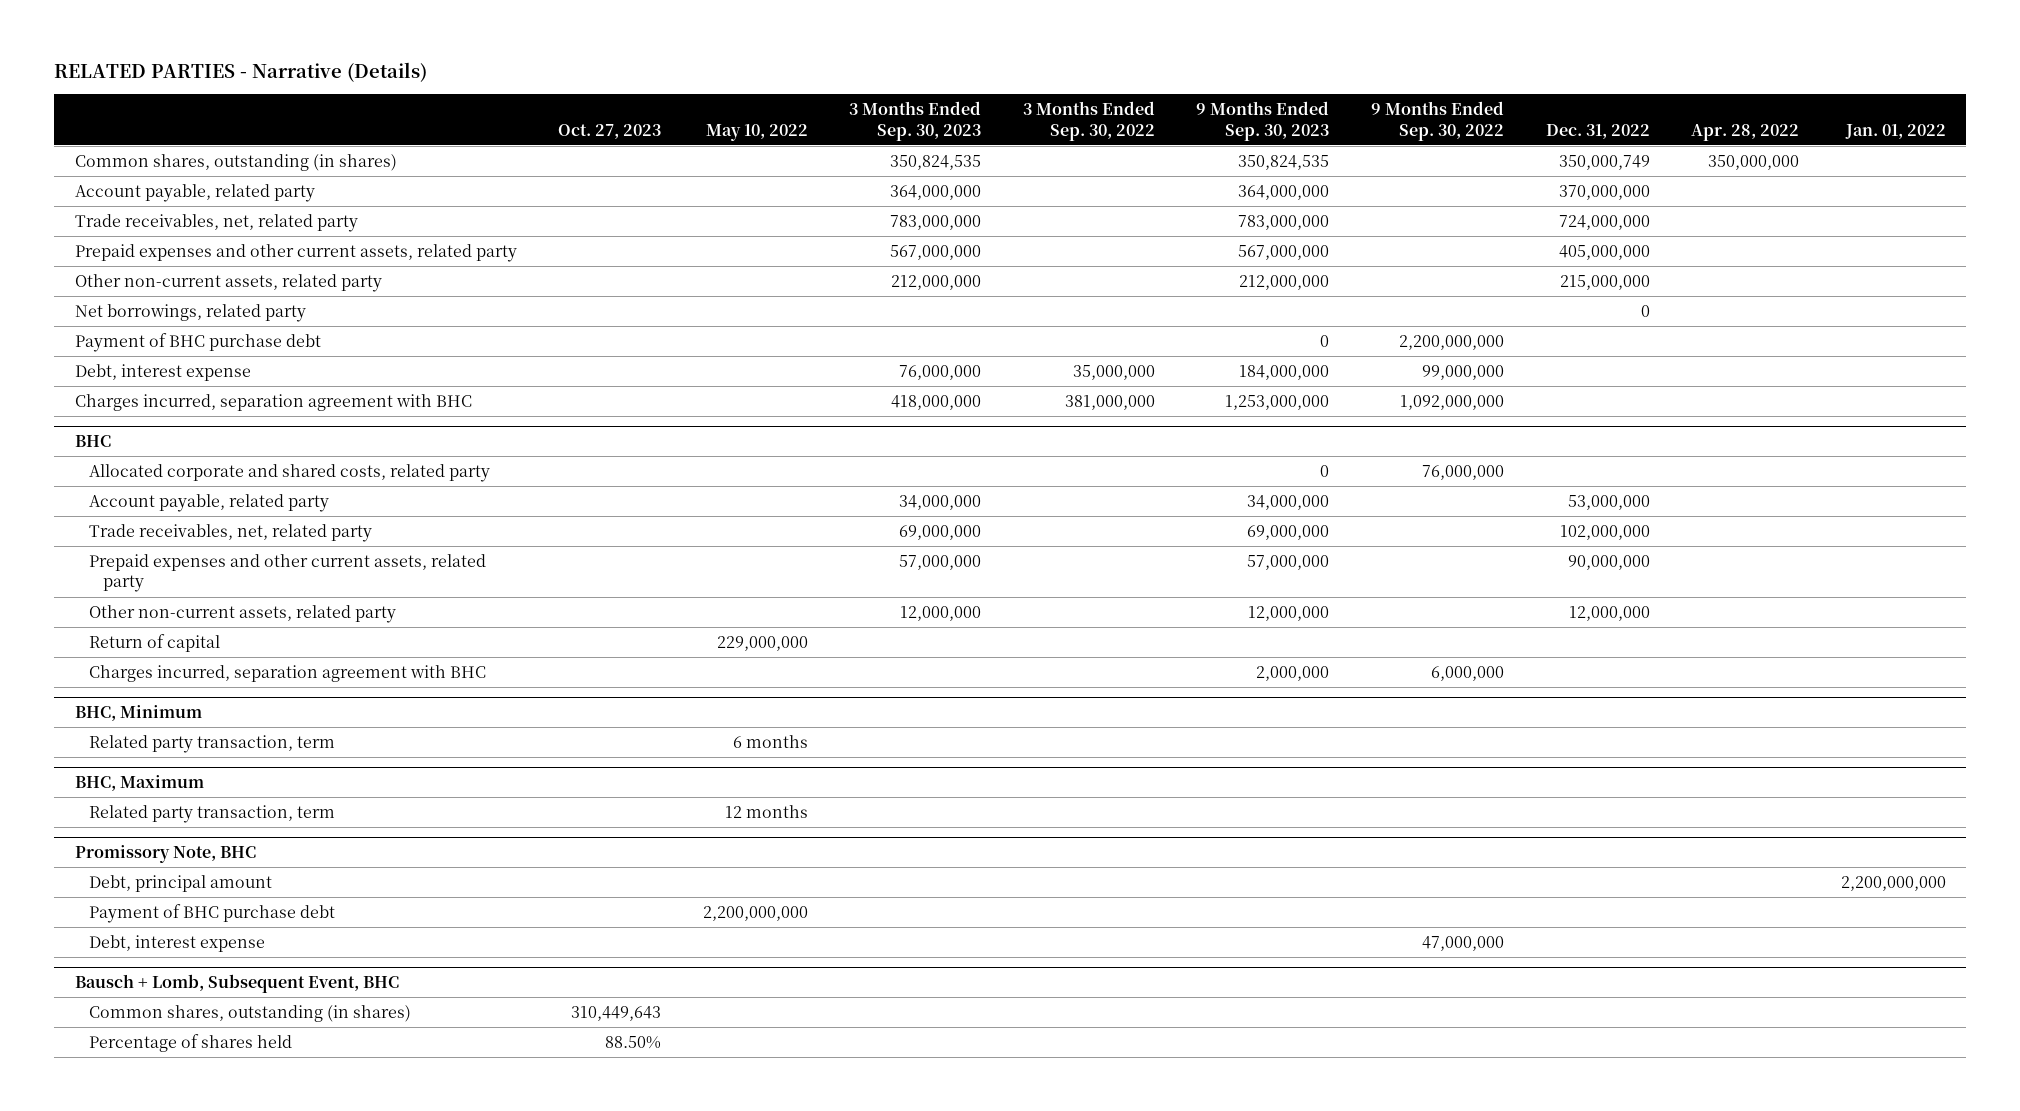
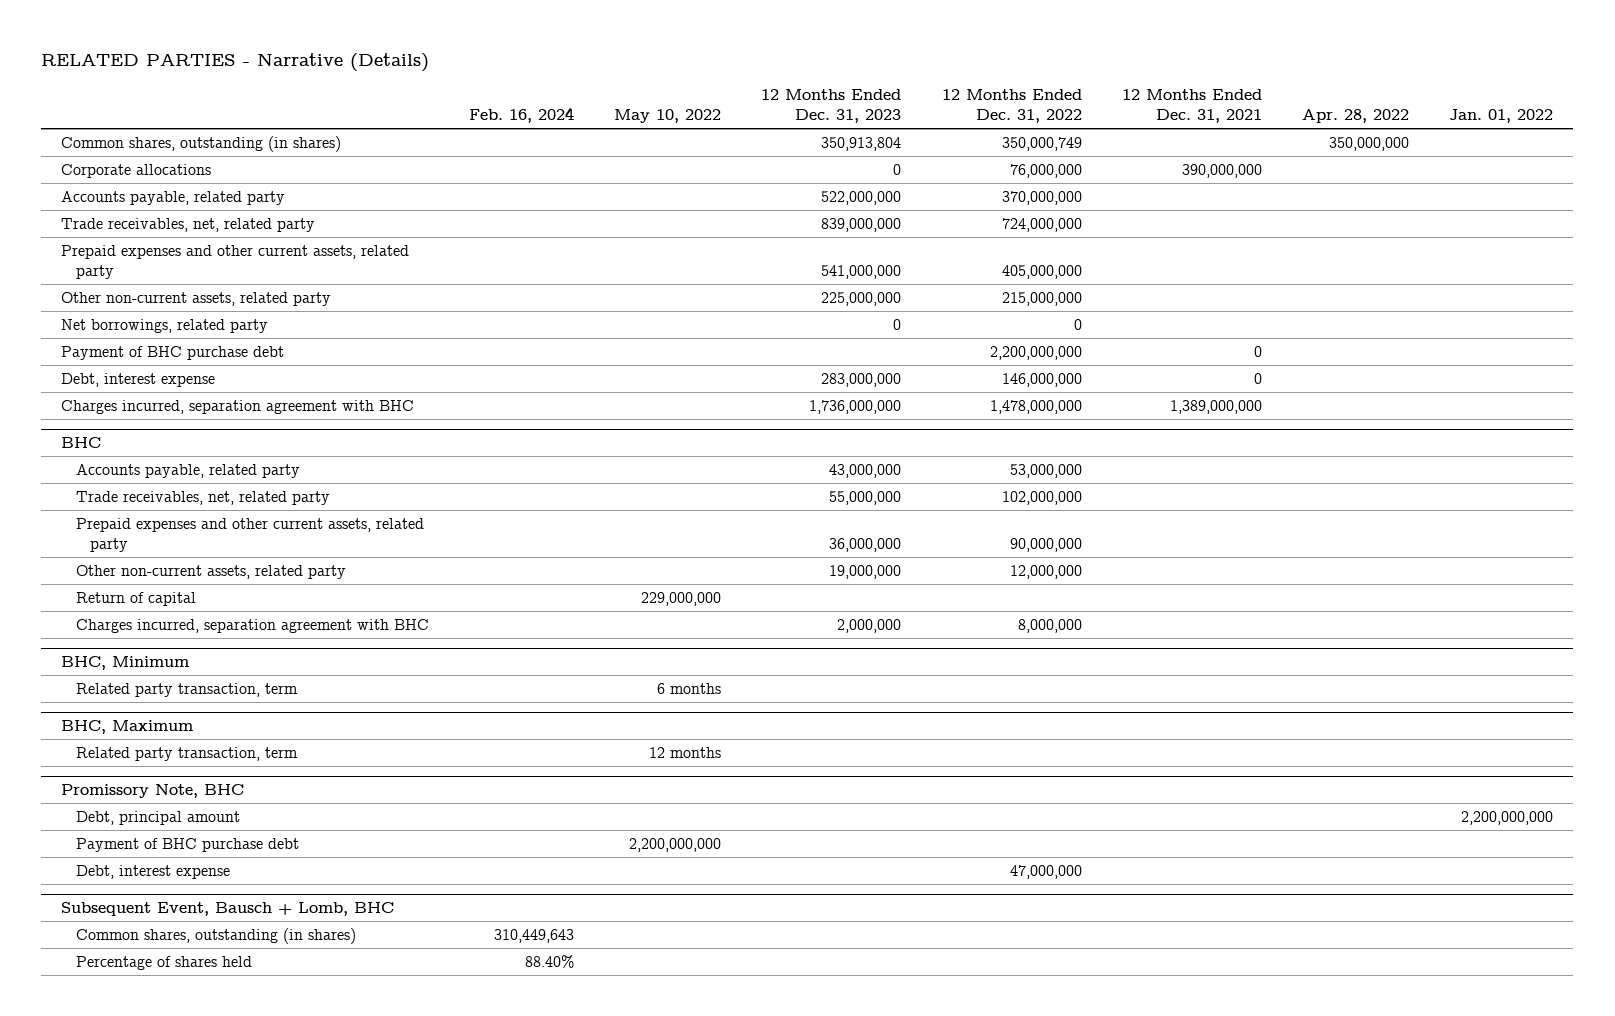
[558,123,662,139] Oct. 27, 2023 -> none
[849,101,982,141] 3 Months Ended Sep. 30, 2023 -> none
[1022,101,1155,141] 3 Months Ended Sep. 30, 2022 -> none
[1196,101,1330,141] 9 Months Ended Sep. 30, 2023 -> none
[1370,101,1504,141] 9 Months Ended Sep. 30, 2022 -> none
[1545,123,1650,139] Dec. 31, 2022 -> none
none -> [469,107,575,124] Feb. 16, 2024
none -> [761,88,902,124] 12 Months Ended Dec. 31, 2023
none -> [941,88,1082,124] 12 Months Ended Dec. 31, 2022
none -> [1121,88,1262,124] 12 Months Ended Dec. 31, 2021
none -> [61,163,212,178] Corporate allocations
[74,184,315,203] Account payable, related party -> [61,190,286,205] Accounts payable, related party
[88,464,490,483] Allocated corporate and shared costs, related party -> none
[88,494,329,513] Account payable, related party -> [75,463,300,478] Accounts payable, related party
[74,974,399,994] Bausch + Lomb, Subsequent Event, BHC -> [61,901,395,916] Subsequent Event, Bausch + Lomb, BHC

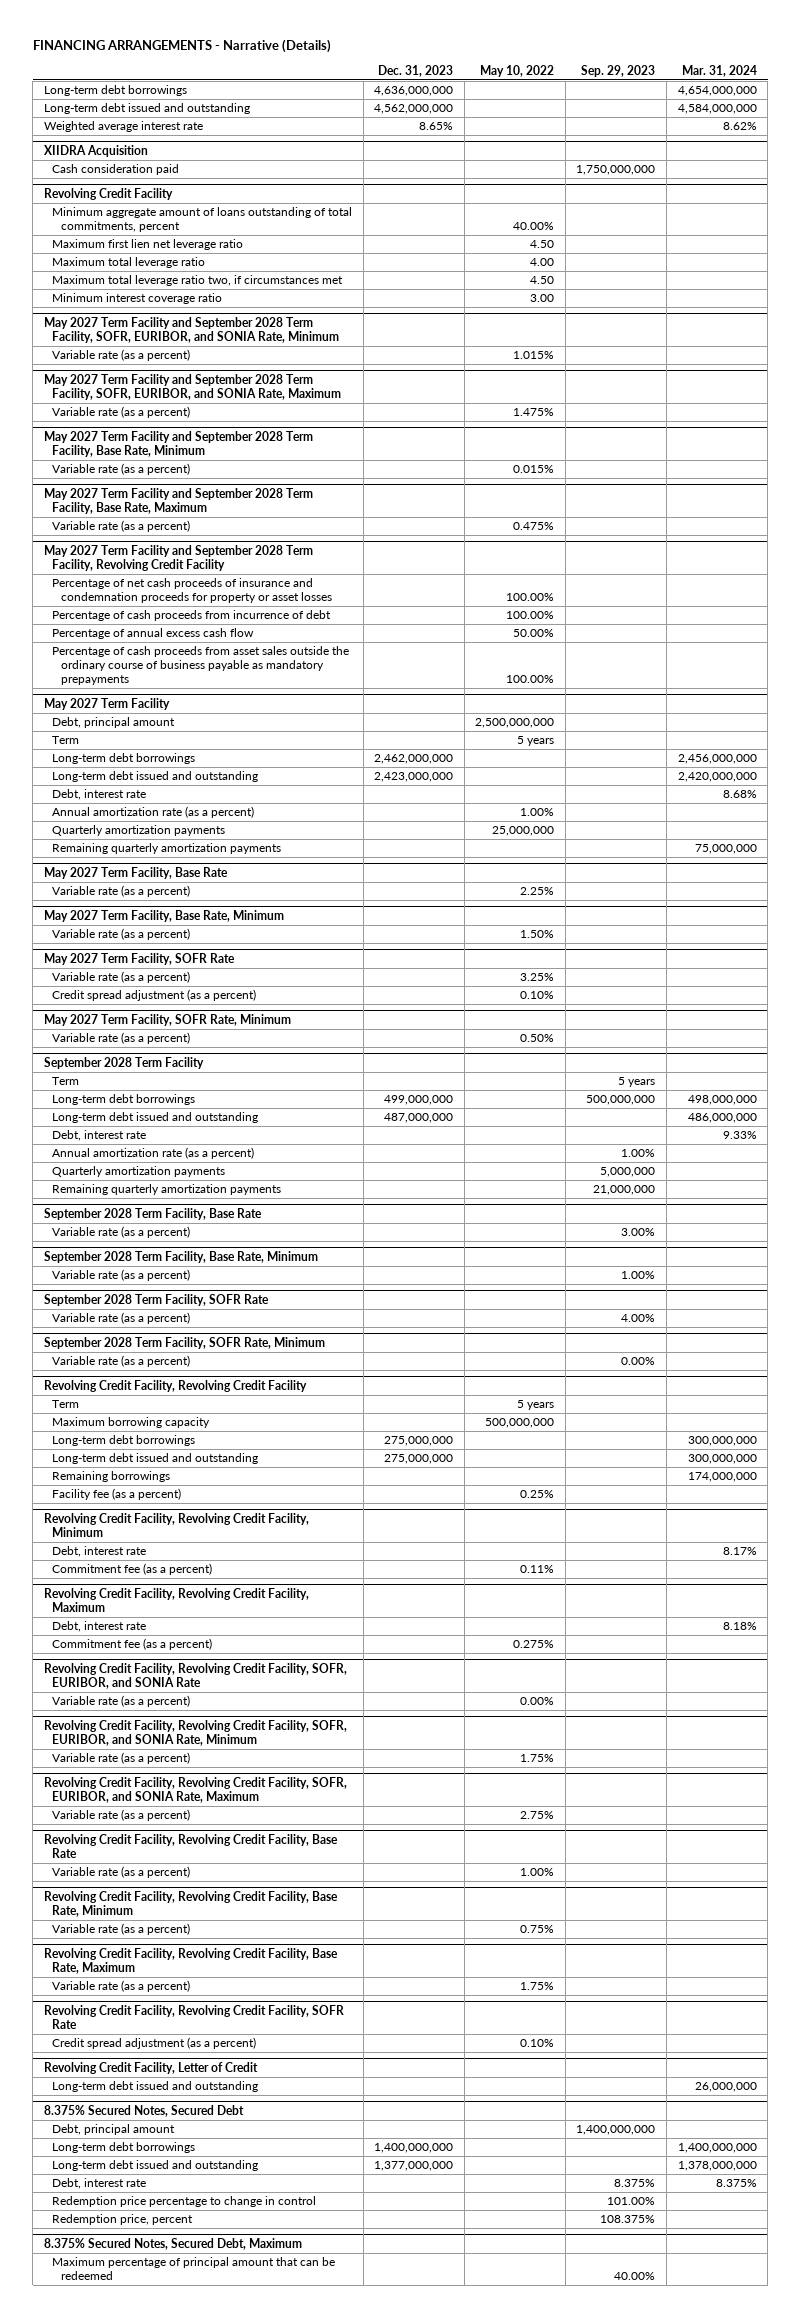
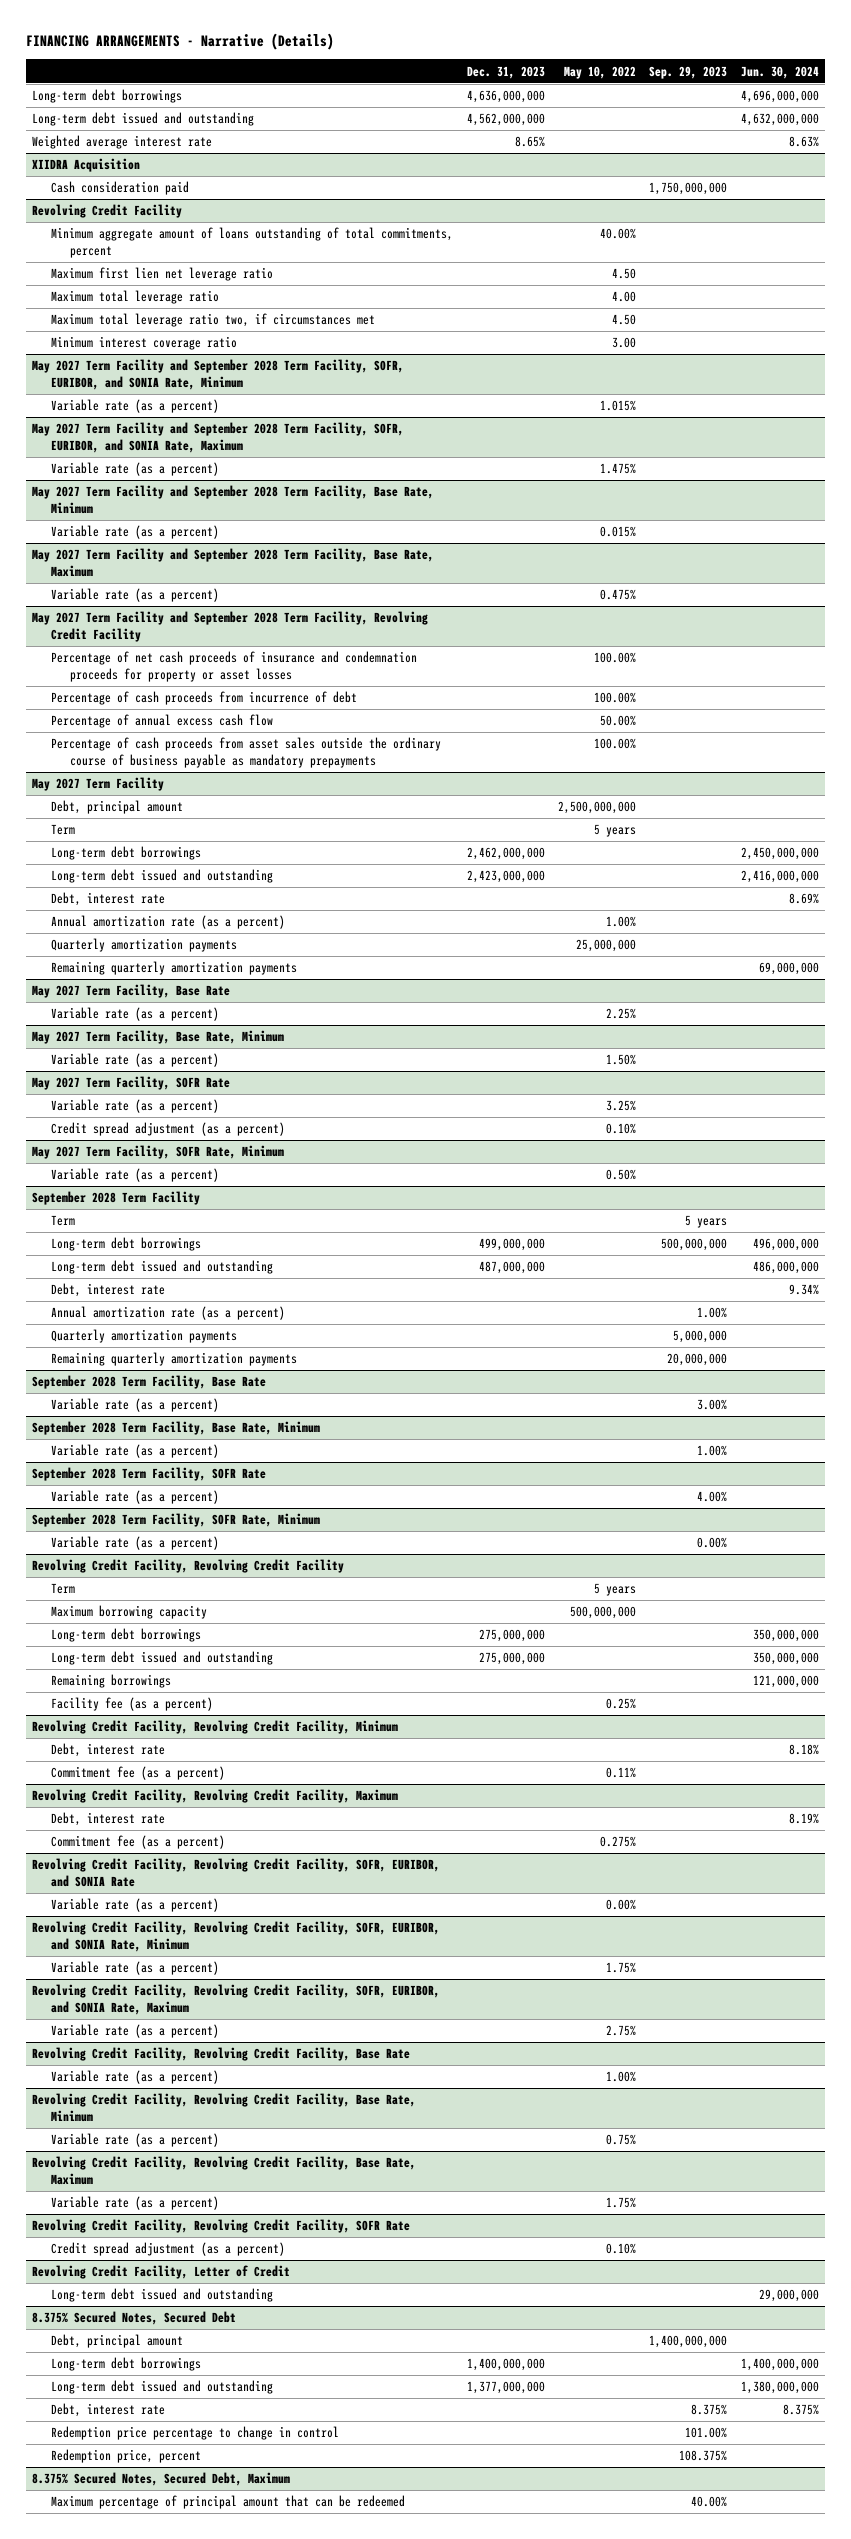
[681,64,757,77] Mar. 31, 2024 -> none
none -> [740,65,819,79] Jun. 30, 2024
[593,1185,656,1196] 21,000,000 -> [667,1353,728,1367] 20,000,000

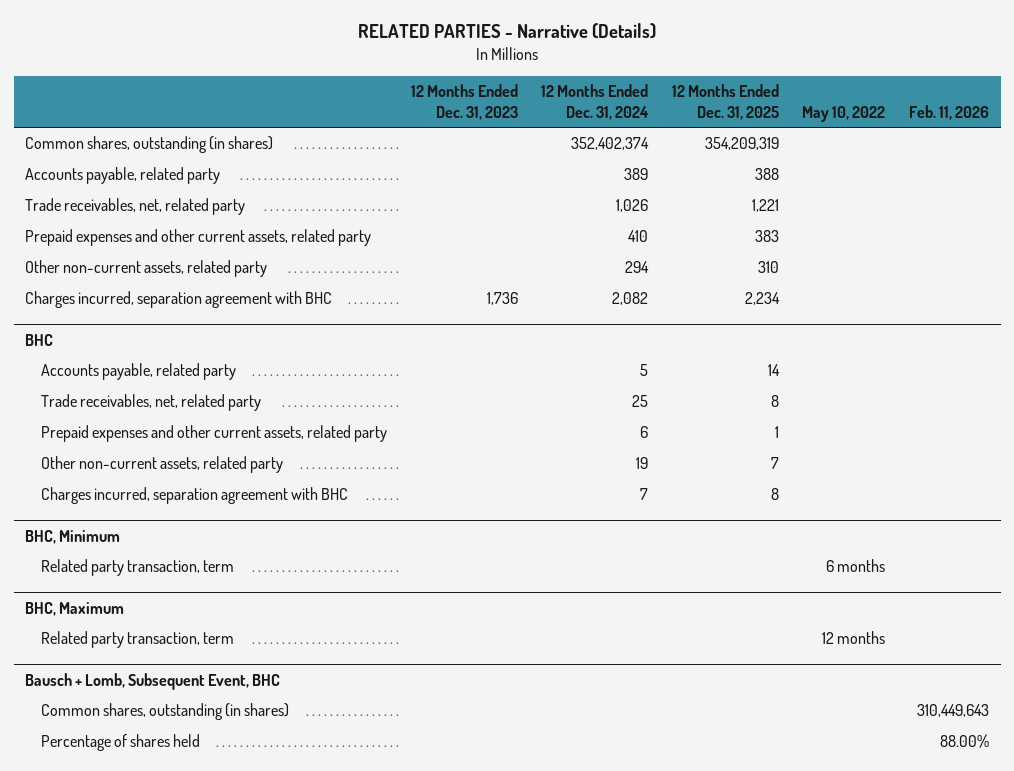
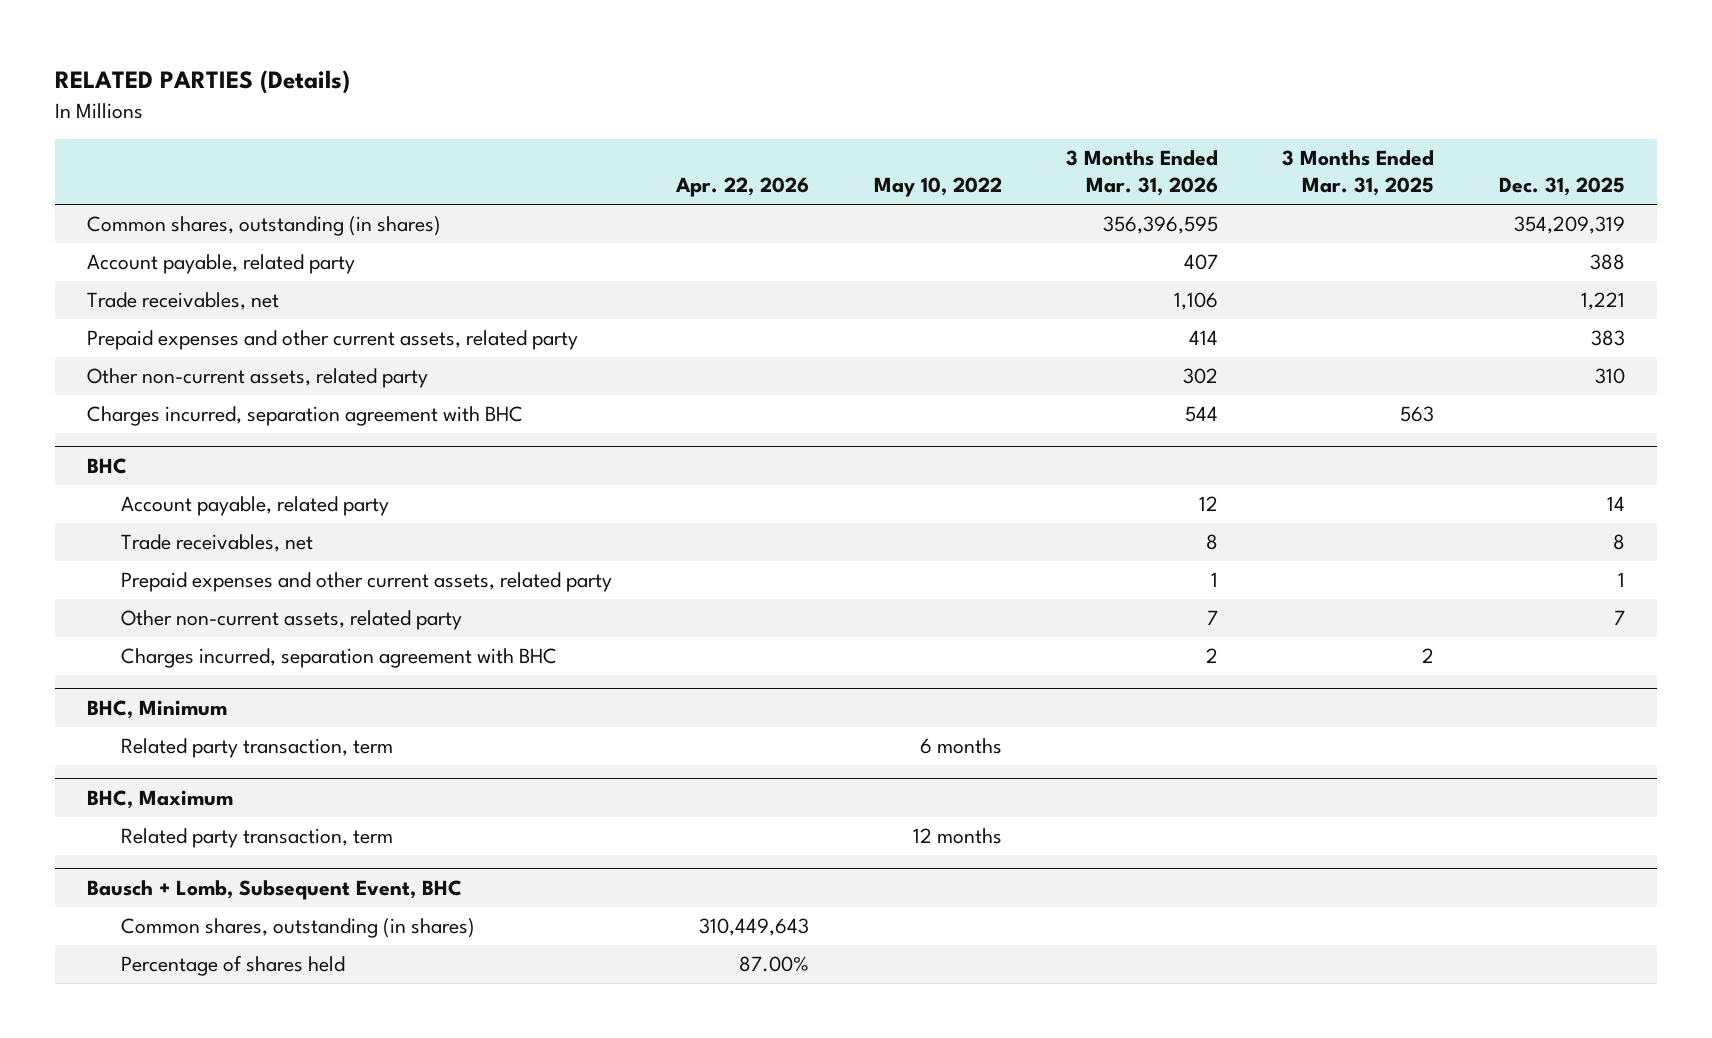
[358,23,657,40] RELATED PARTIES - Narrative (Details) -> [54,70,350,95] RELATED PARTIES (Details)
[410,84,518,120] 12 Months Ended Dec. 31, 2023 -> none
[541,84,650,120] 12 Months Ended Dec. 31, 2024 -> none
[671,84,779,120] 12 Months Ended Dec. 31, 2025 -> none
[908,104,989,120] Feb. 11, 2026 -> none
none -> [675,177,810,198] Apr. 22, 2026
none -> [1066,150,1219,197] 3 Months Ended Mar. 31, 2026
none -> [1282,150,1435,197] 3 Months Ended Mar. 31, 2025
none -> [1498,177,1625,197] Dec. 31, 2025
[25,167,221,185] Accounts payable, related party -> [86,254,355,275] Account payable, related party
[25,198,246,216] Trade receivables, net, related party -> [86,292,279,311] Trade receivables, net
[41,363,237,381] Accounts payable, related party -> [121,496,390,517] Account payable, related party
[41,394,262,412] Trade receivables, net, related party -> [121,534,314,553] Trade receivables, net

